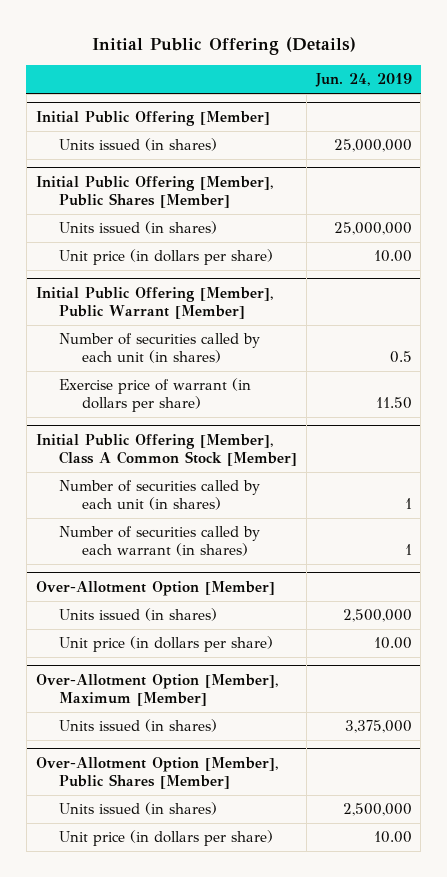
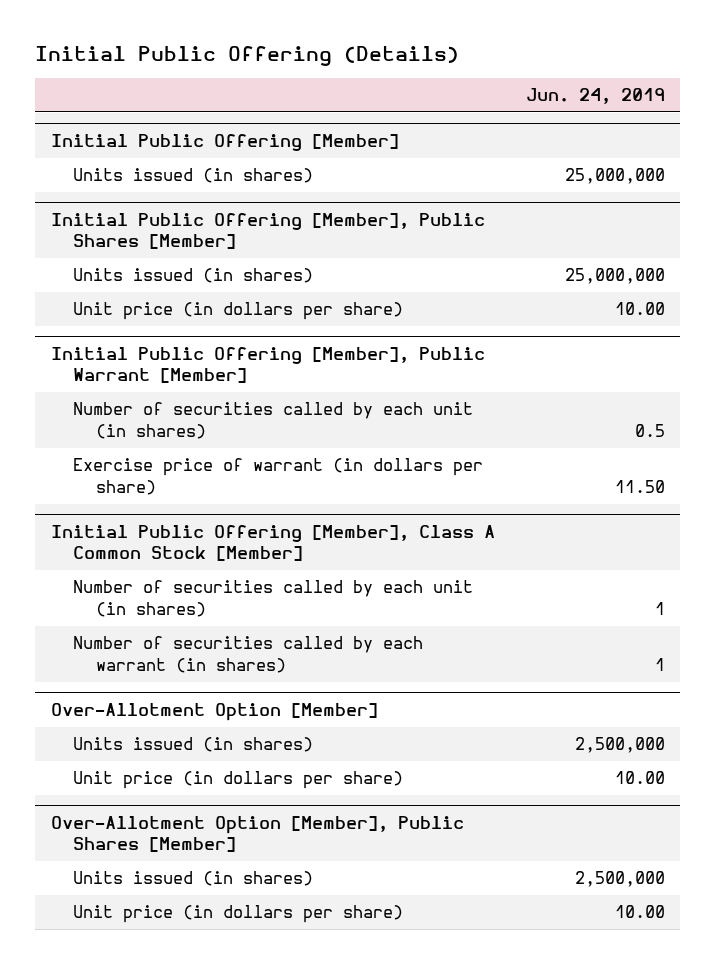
[35,674,279,706] Over-Allotment Option [Member], Maximum [Member] -> none
[58,719,217,733] Units issued (in shares) -> none

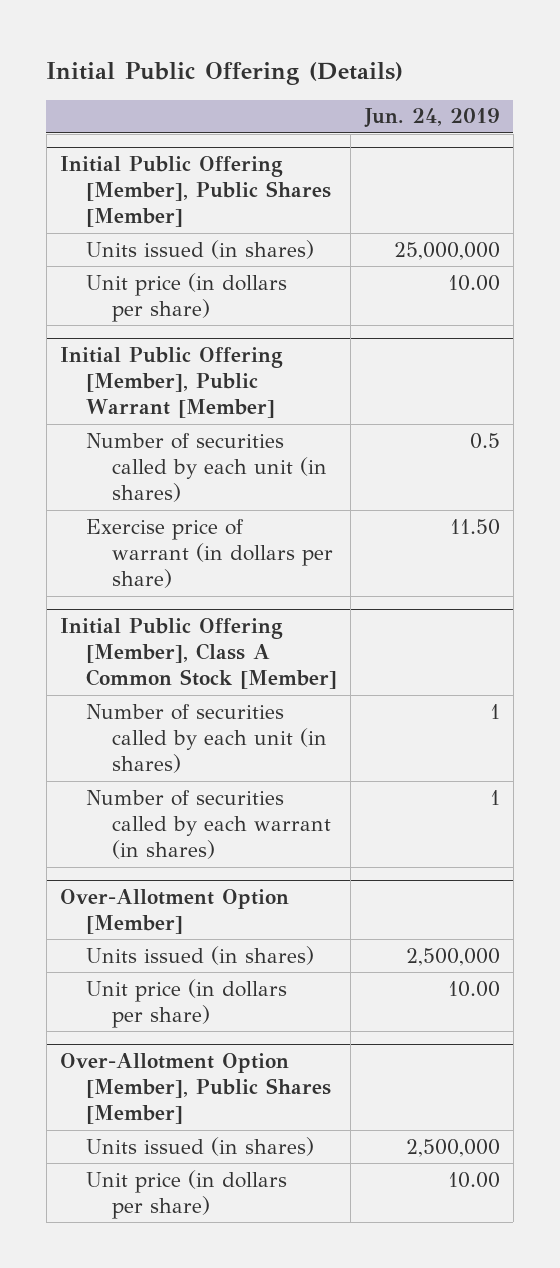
[50,134,399,152] Initial Public Offering [Member] -> none
[73,168,314,184] Units issued (in shares) -> none

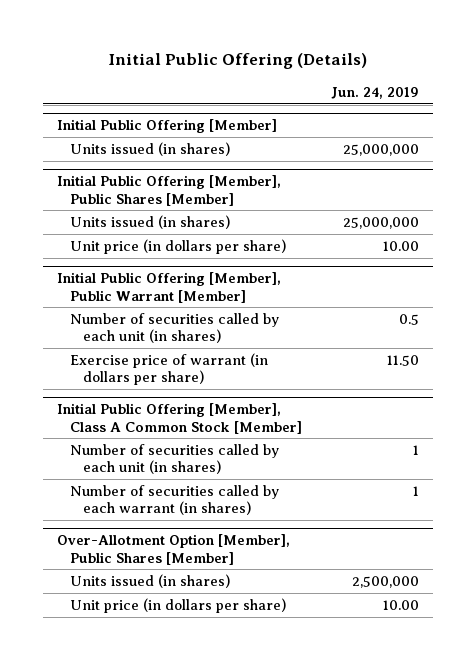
none -> [56,119,277,134] Initial Public Offering [Member]
none -> [70,141,231,156] Units issued (in shares)
[60,888,290,935] Over-Allotment Option [Member] -> none
[86,945,315,965] Units issued (in shares) -> none
[86,978,288,1028] Unit price (in dollars per share) -> none

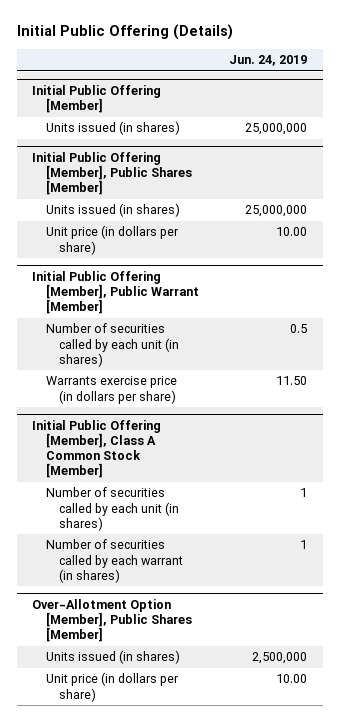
[70,352,269,385] Exercise price of warrant (in dollars per share) -> [45,376,177,404] Warrants exercise price (in dollars per share)

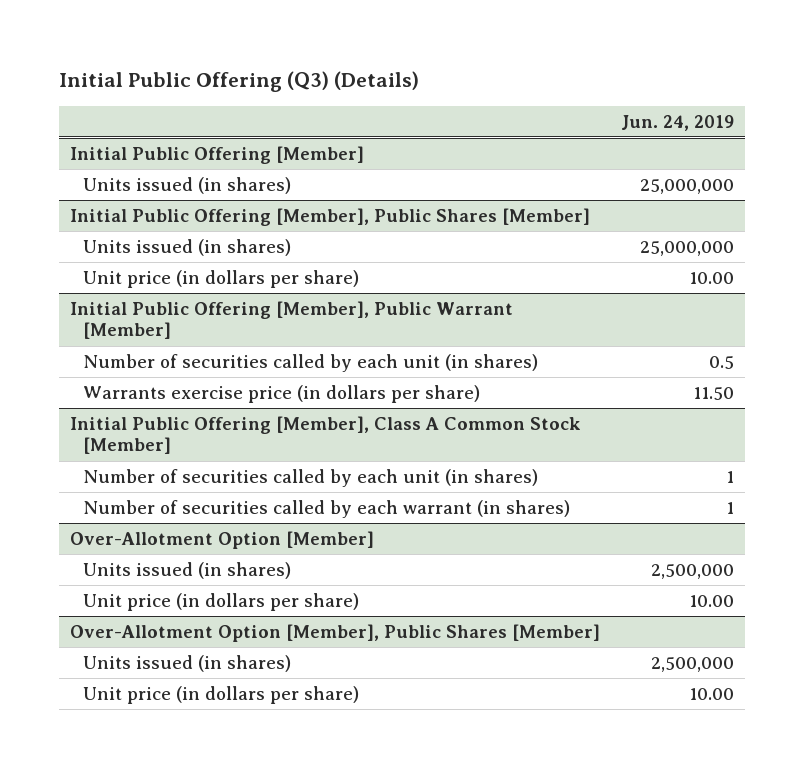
[16,24,233,41] Initial Public Offering (Details) -> [58,71,419,93] Initial Public Offering (Q3) (Details)
none -> [69,530,374,549] Over-Allotment Option [Member]
none -> [82,561,291,579] Units issued (in shares)
none -> [82,592,359,611] Unit price (in dollars per share)

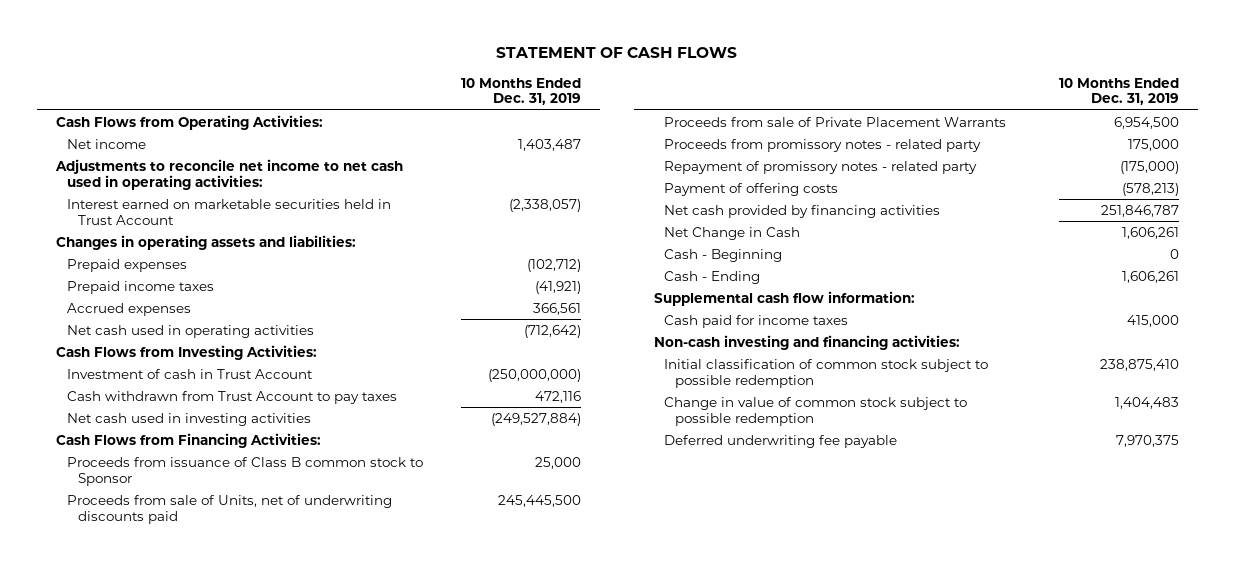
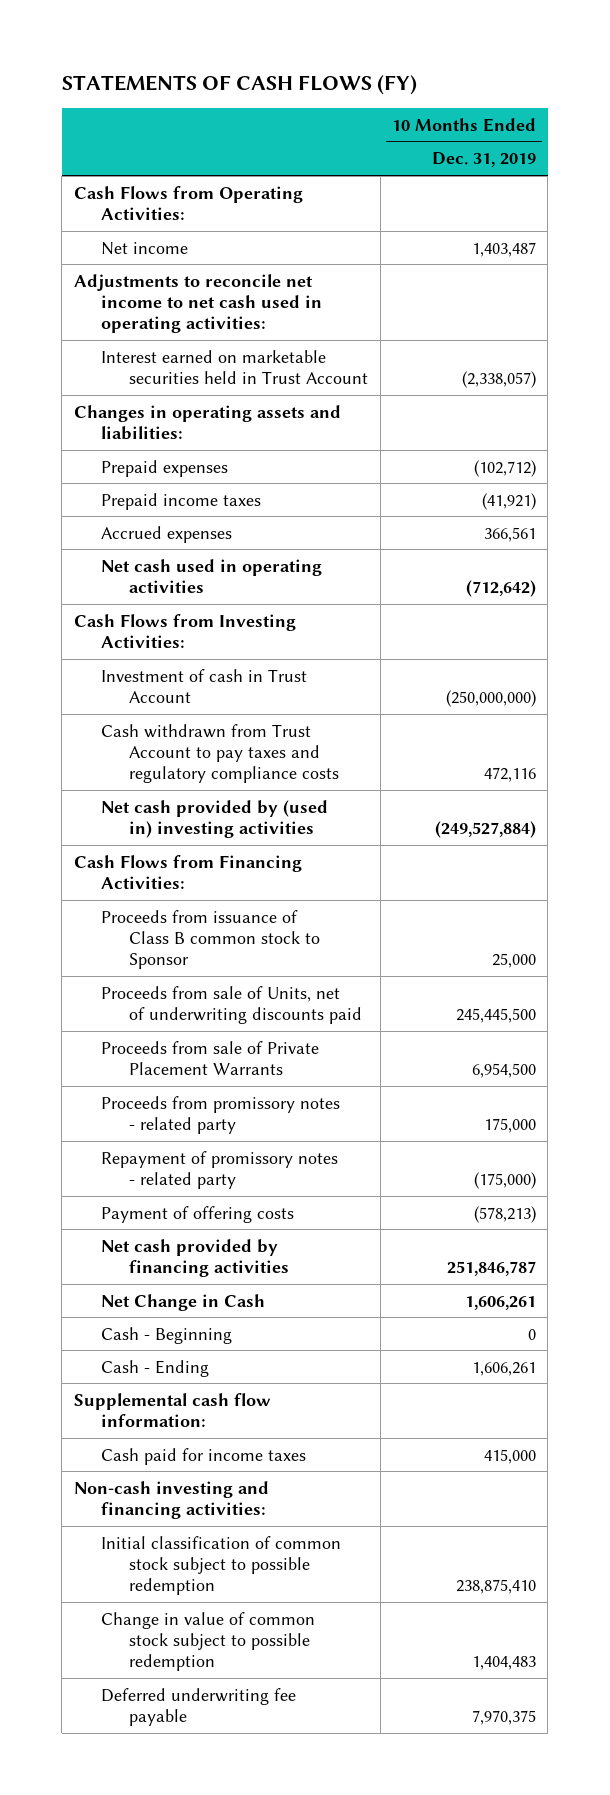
[496,47,738,59] STATEMENT OF CASH FLOWS -> [61,75,417,96] STATEMENTS OF CASH FLOWS (FY)
[66,390,397,404] Cash withdrawn from Trust Account to pay taxes -> [101,723,340,783] Cash withdrawn from Trust Account to pay taxes and regulatory compliance costs
[66,412,311,426] Net cash used in investing activities -> [101,799,329,838] Net cash provided by (used in) investing activities

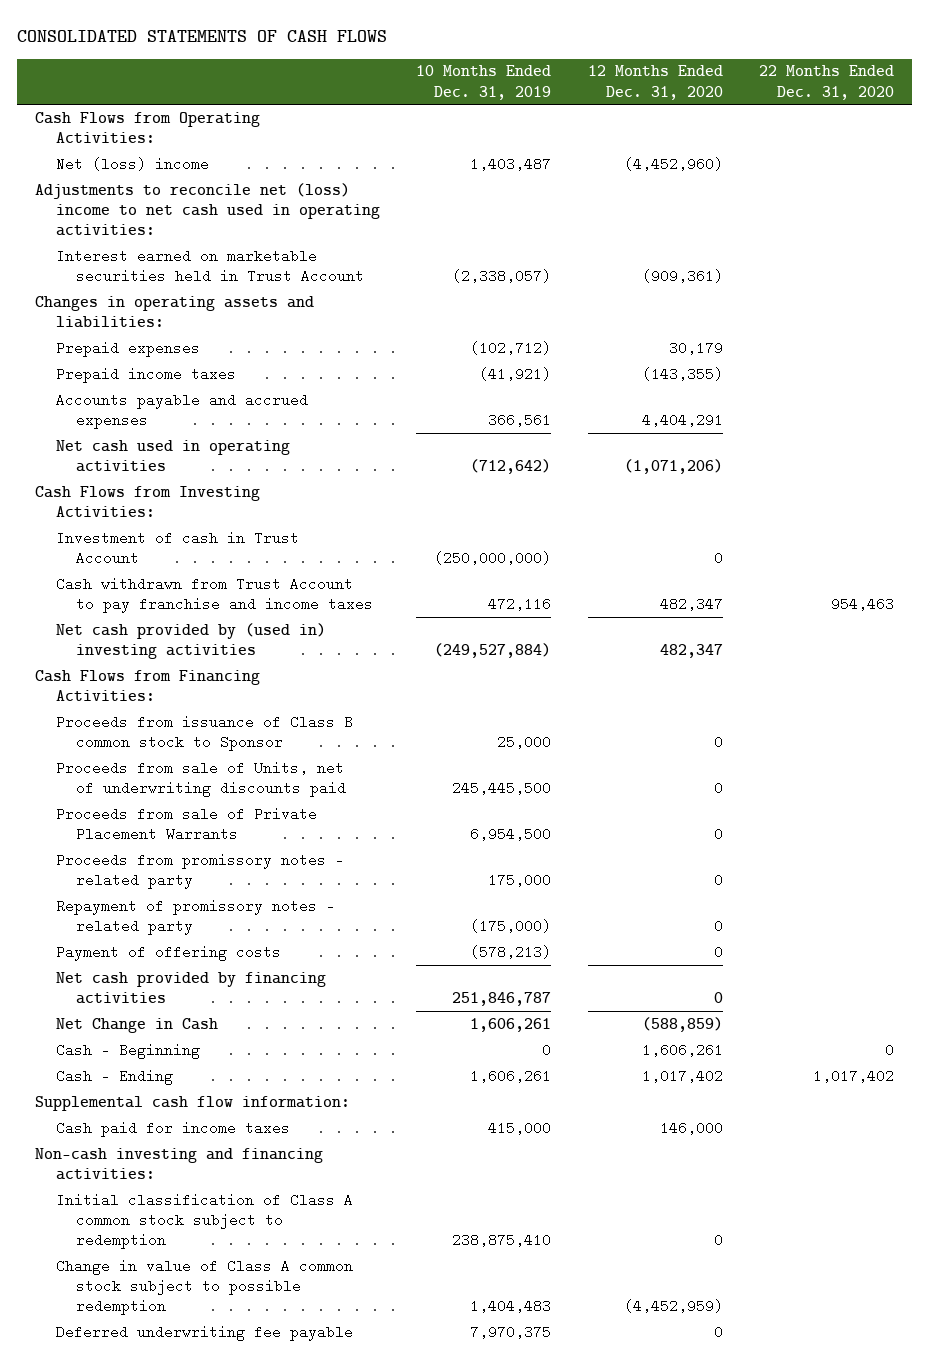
[61,75,417,96] STATEMENTS OF CASH FLOWS (FY) -> [16,30,387,43] CONSOLIDATED STATEMENTS OF CASH FLOWS
none -> [587,65,723,100] 12 Months Ended Dec. 31, 2020
none -> [759,65,895,100] 22 Months Ended Dec. 31, 2020
[101,241,189,255] Net income -> [55,156,209,171] Net (loss) income
[73,273,323,333] Adjustments to reconcile net income to net cash used in operating activities: -> [34,182,380,236] Adjustments to reconcile net (loss) income to net cash used in operating activities:
[101,525,233,543] Accrued expenses -> [55,392,308,429] Accounts payable and accrued expenses
[101,723,340,783] Cash withdrawn from Trust Account to pay taxes and regulatory compliance costs -> [55,576,374,613] Cash withdrawn from Trust Account to pay franchise and income taxes
[101,1535,342,1595] Initial classification of common stock subject to possible redemption -> [55,1192,353,1249] Initial classification of Class A common stock subject to redemption
[101,1611,316,1671] Change in value of common stock subject to possible redemption -> [55,1258,353,1315] Change in value of Class A common stock subject to possible redemption

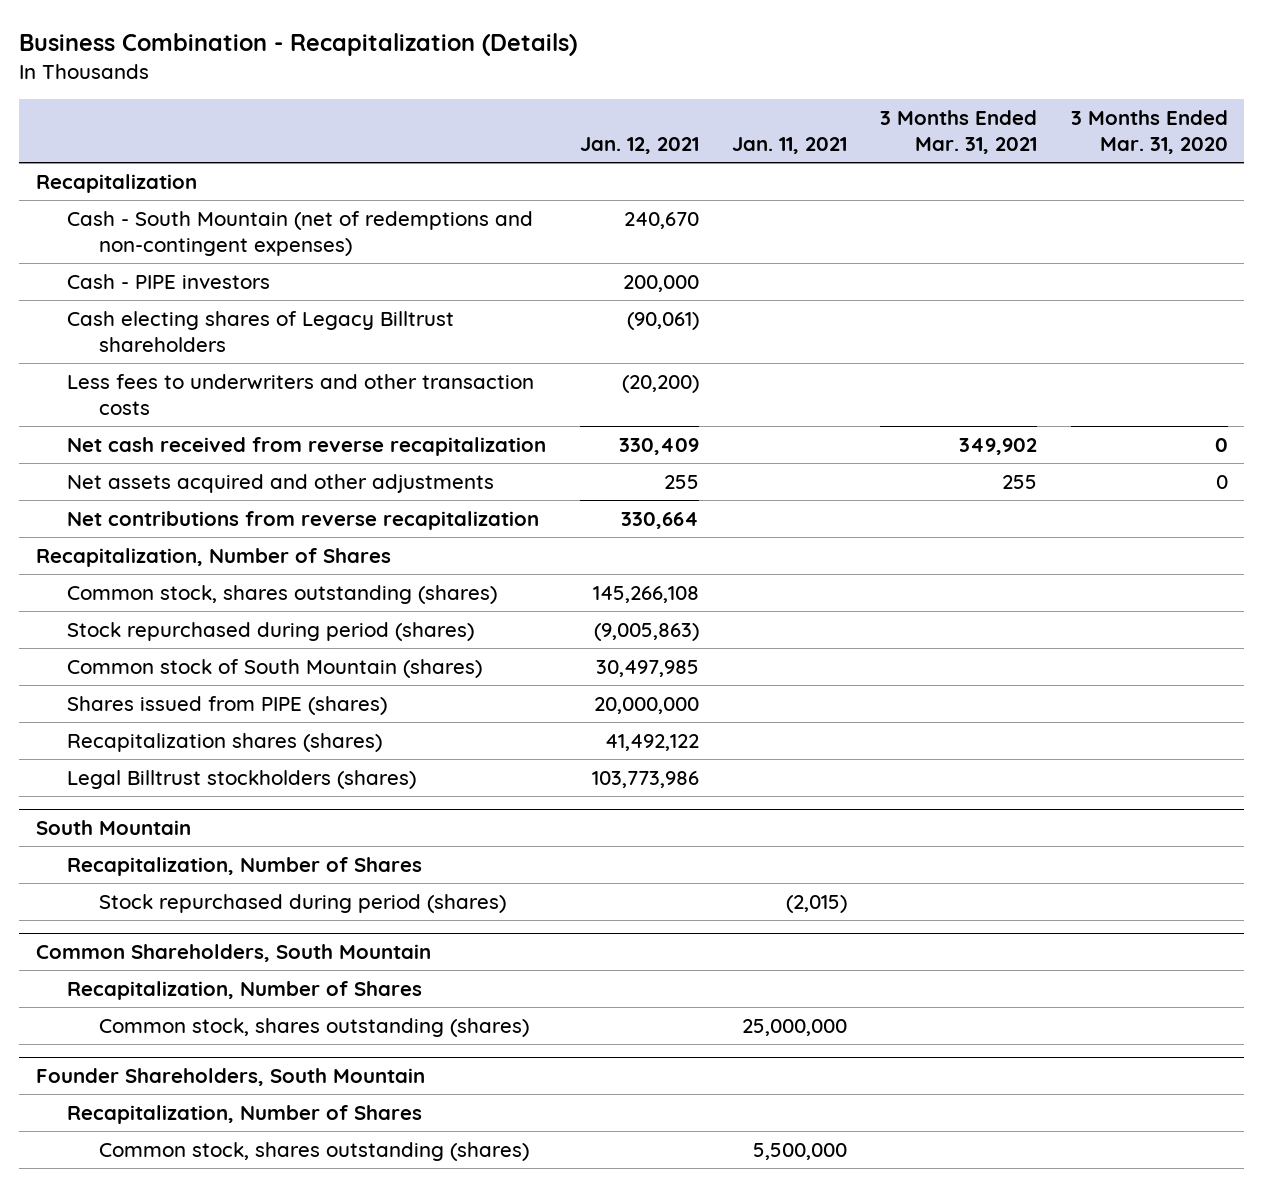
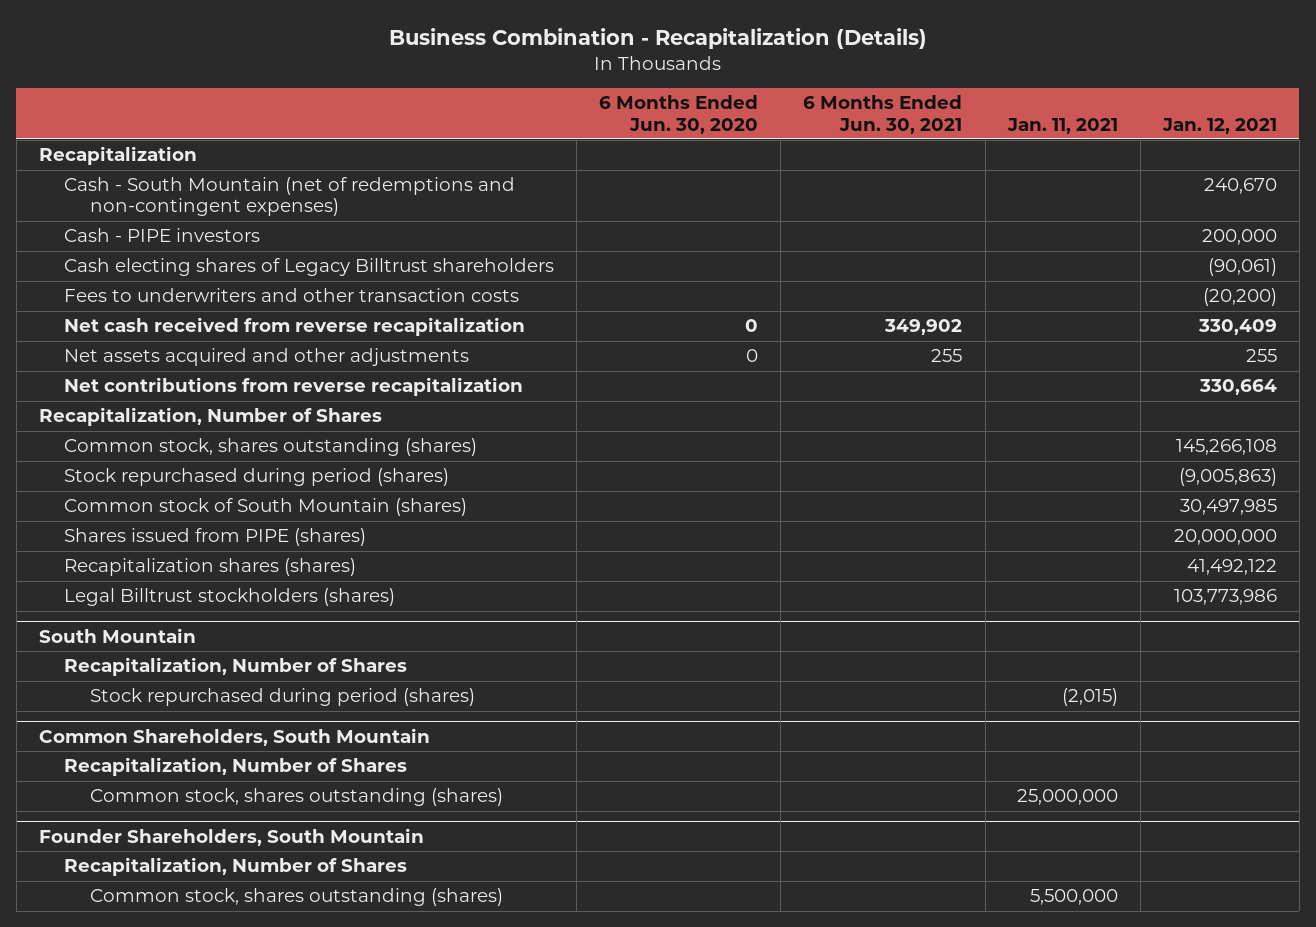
[880,109,1038,155] 3 Months Ended Mar. 31, 2021 -> none
[1070,109,1228,155] 3 Months Ended Mar. 31, 2020 -> none
none -> [599,95,759,134] 6 Months Ended Jun. 30, 2020
none -> [803,95,963,134] 6 Months Ended Jun. 30, 2021
[67,373,535,416] Less fees to underwriters and other transaction costs -> [64,288,520,303] Fees to underwriters and other transaction costs

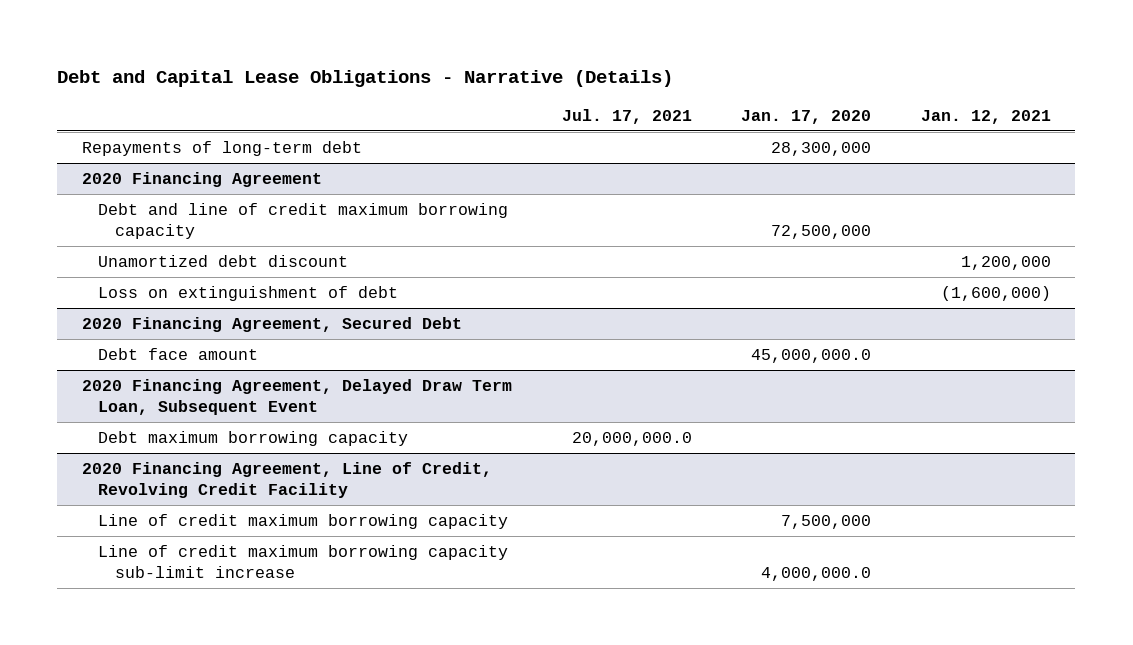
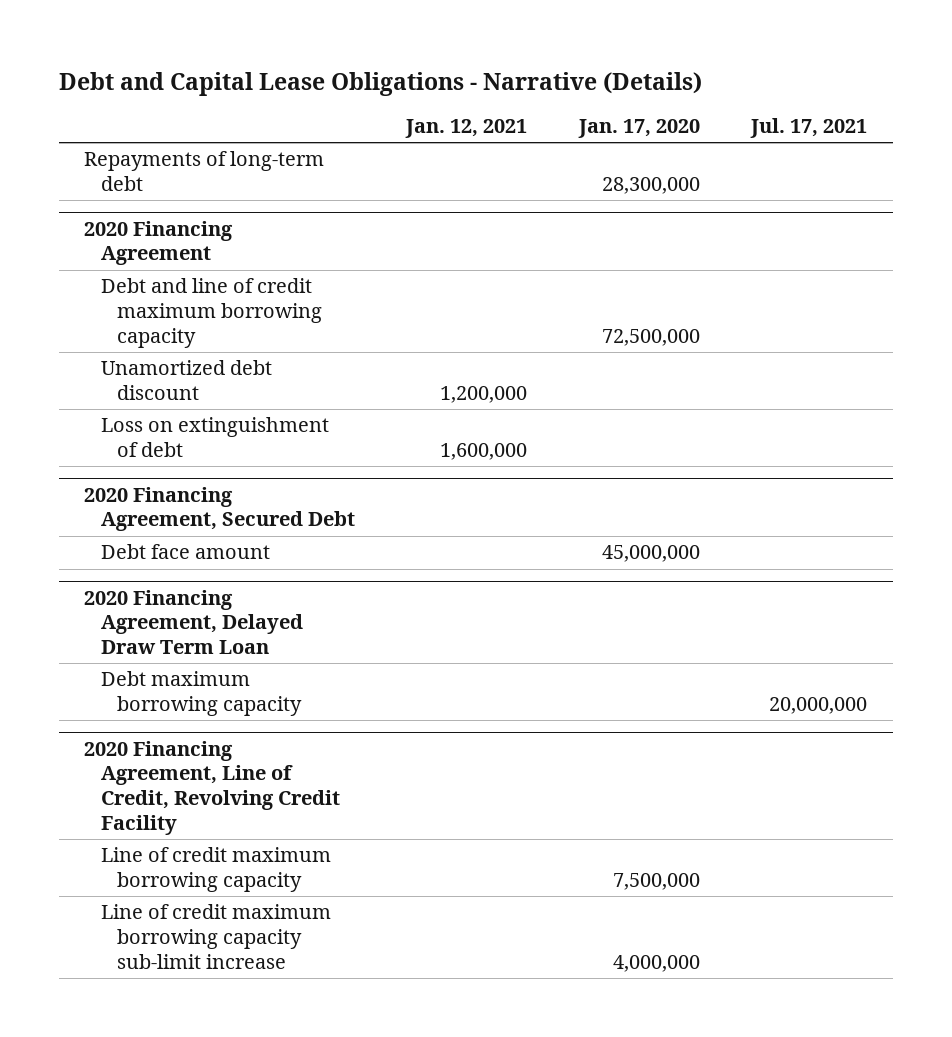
[940,286,1051,302] (1,600,000) -> [440,443,528,461] 1,600,000
[751,349,872,364] 45,000,000.0 -> [601,545,700,563] 45,000,000
[81,379,512,416] 2020 Financing Agreement, Delayed Draw Term Loan, Subsequent Event -> [84,589,303,655] 2020 Financing Agreement, Delayed Draw Term Loan
[571,432,692,447] 20,000,000.0 -> [769,697,868,715] 20,000,000
[761,567,872,582] 4,000,000.0 -> [612,954,700,972] 4,000,000

